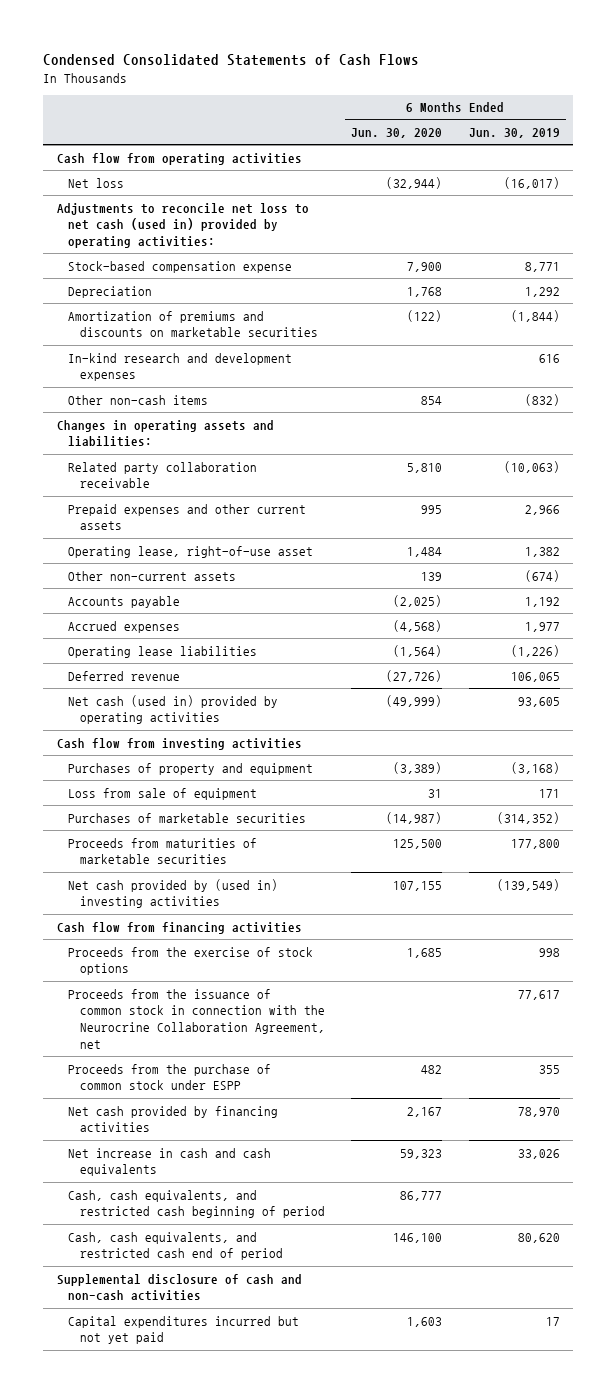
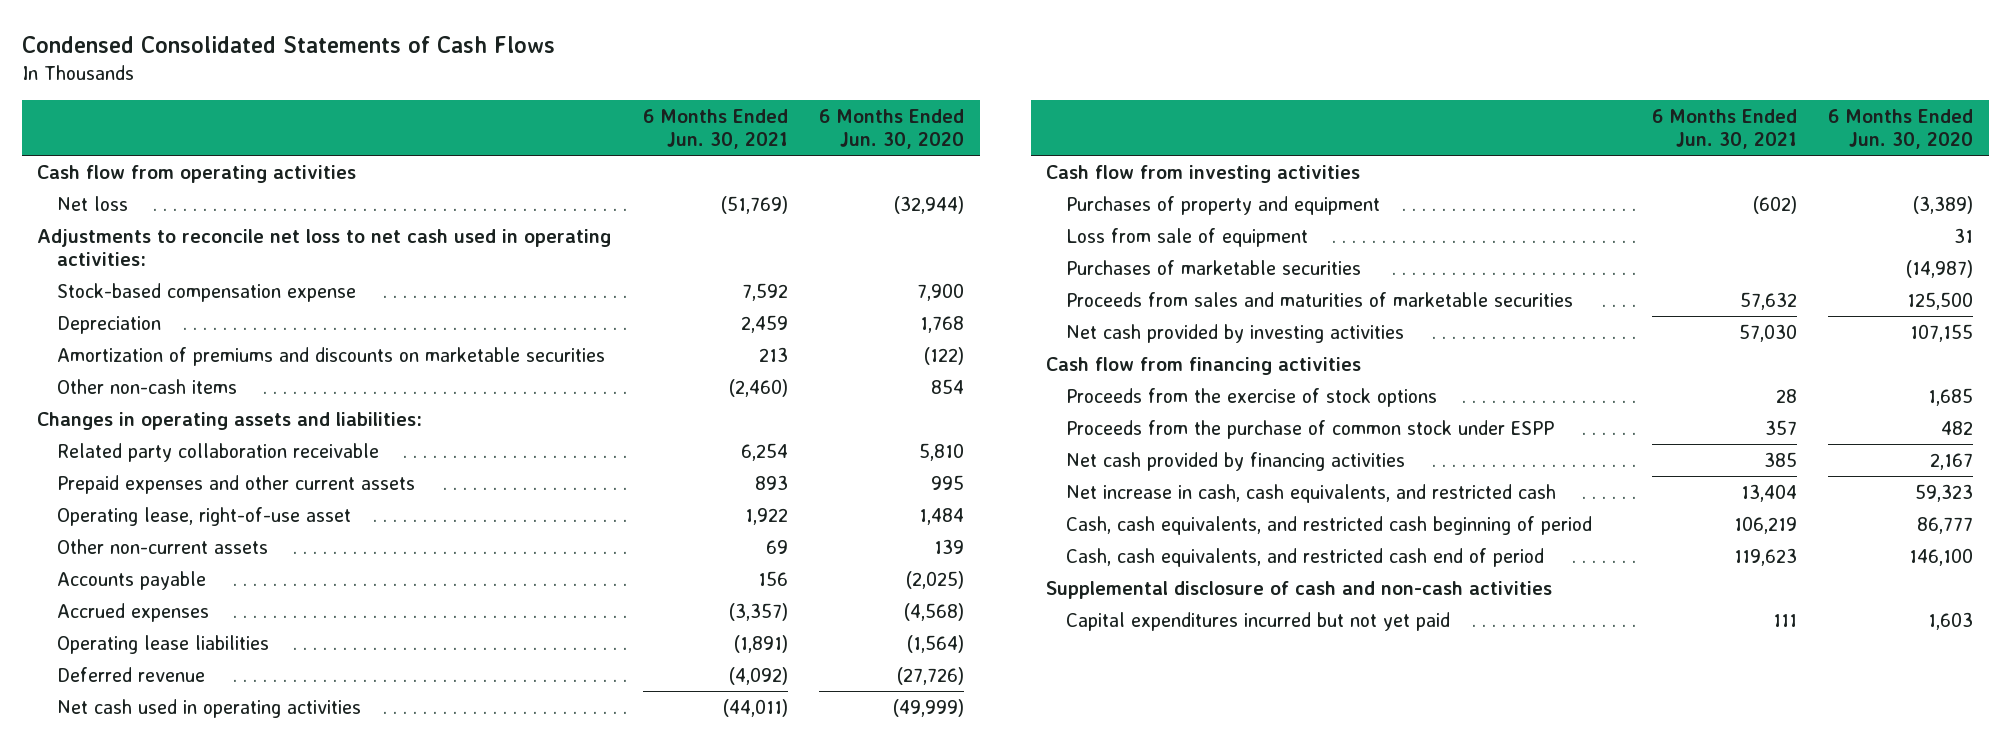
[468,128,560,139] Jun. 30, 2019 -> none
none -> [642,108,788,150] 6 Months Ended Jun. 30, 2021
[56,202,309,249] Adjustments to reconcile net loss to net cash (used in) provided by operating activities: -> [37,228,612,267] Adjustments to reconcile net loss to net cash used in operating activities:
[68,352,293,382] In-kind research and development expenses -> none
[68,694,279,725] Net cash (used in) provided by operating activities -> [56,698,361,718] Net cash used in operating activities
[68,837,258,865] Proceeds from maturities of marketable securities -> [1065,291,1573,307] Proceeds from sales and maturities of marketable securities
[68,878,279,909] Net cash provided by (used in) investing activities -> [1065,323,1404,343] Net cash provided by investing activities
[68,988,325,1049] Proceeds from the issuance of common stock in connection with the Neurocrine Collaboration Agreement, net -> none
[68,1147,272,1177] Net increase in cash and cash equivalents -> [1065,483,1556,503] Net increase in cash, cash equivalents, and restricted cash

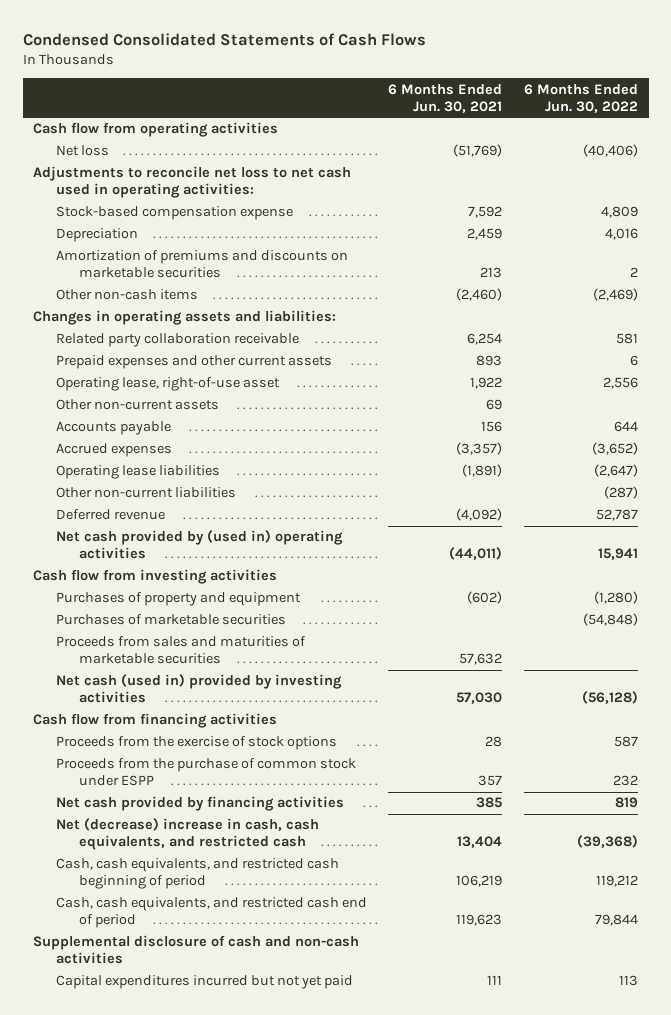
[819,108,965,150] 6 Months Ended Jun. 30, 2020 -> none
none -> [523,83,638,113] 6 Months Ended Jun. 30, 2022
none -> [55,487,236,499] Other non-current liabilities
[56,698,361,718] Net cash used in operating activities -> [55,530,343,560] Net cash provided by (used in) operating activities
[1065,227,1308,247] Loss from sale of equipment -> none
[1065,323,1404,343] Net cash provided by investing activities -> [55,674,342,704] Net cash (used in) provided by investing activities
[1065,483,1556,503] Net increase in cash, cash equivalents, and restricted cash -> [55,818,319,851] Net (decrease) increase in cash, cash equivalents, and restricted cash

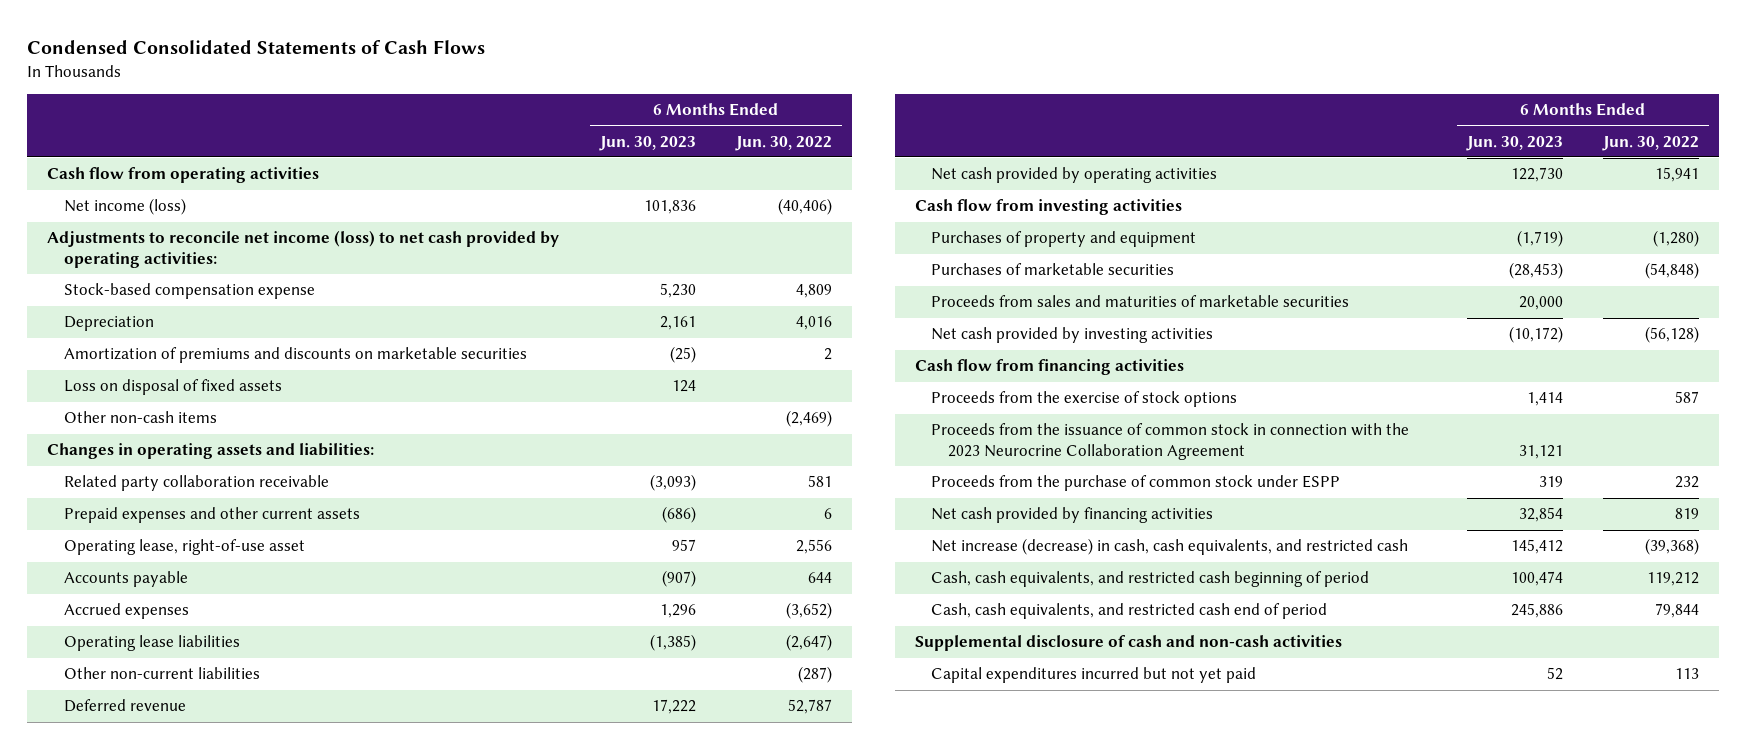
[388,83,503,113] 6 Months Ended Jun. 30, 2021 -> none
none -> [598,135,696,151] Jun. 30, 2023
[55,145,109,157] Net loss -> [63,198,186,216] Net income (loss)
[33,166,352,199] Adjustments to reconcile net loss to net cash used in operating activities: -> [47,230,560,268] Adjustments to reconcile net income (loss) to net cash provided by operating activities:
none -> [63,379,282,396] Loss on disposal of fixed assets
[55,399,219,411] Other non-current assets -> none
[55,530,343,560] Net cash provided by (used in) operating activities -> [931,167,1218,184] Net cash provided by operating activities
[55,674,342,704] Net cash (used in) provided by investing activities -> [931,327,1214,344] Net cash provided by investing activities
none -> [931,423,1410,460] Proceeds from the issuance of common stock in connection with the 2023 Neurocrine Collaboration Agreement
[55,818,319,851] Net (decrease) increase in cash, cash equivalents, and restricted cash -> [931,538,1409,556] Net increase (decrease) in cash, cash equivalents, and restricted cash

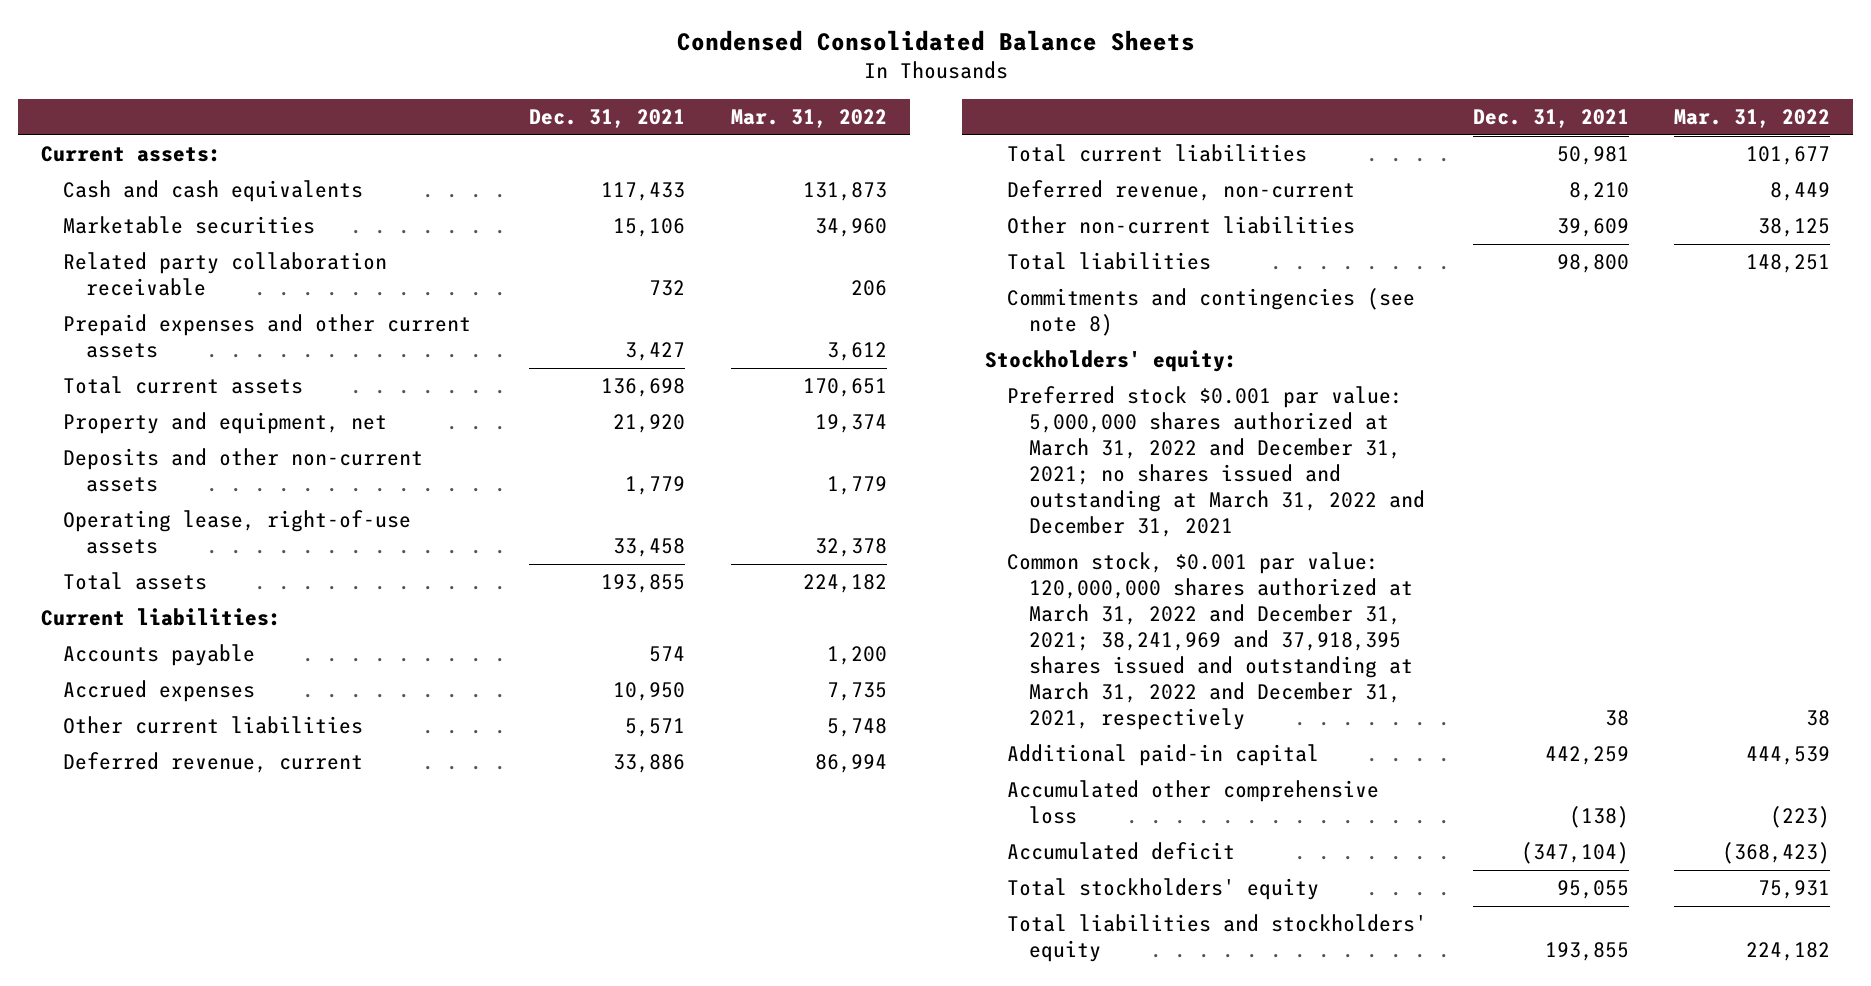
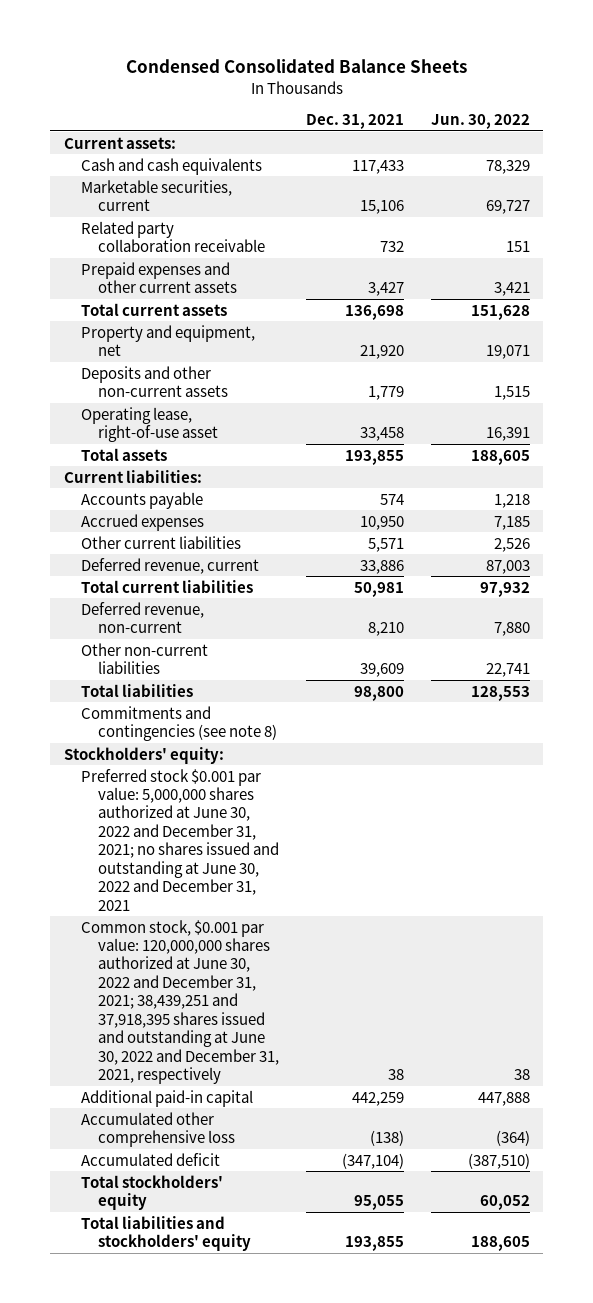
[730,109,887,129] Mar. 31, 2022 -> none
none -> [430,114,530,130] Jun. 30, 2022
[63,216,316,235] Marketable securities -> [80,179,232,212] Marketable securities, current
[63,510,412,555] Operating lease, right-of-use assets -> [80,406,219,443] Operating lease, right-of-use asset
[1006,386,1426,538] Preferred stock $0.001 par value: 5,000,000 shares authorized at March 31, 2022 and December 31, 2021; no shares issued and outstanding at March 31, 2022 and December 31, 2021 -> [80,768,280,911] Preferred stock $0.001 par value: 5,000,000 shares authorized at June 30, 2022 and December 31, 2021; no shares issued and outstanding at June 30, 2022 and December 31, 2021
[1006,552,1414,731] Common stock, $0.001 par value: 120,000,000 shares authorized at March 31, 2022 and December 31, 2021; 38,241,969 and 37,918,395 shares issued and outstanding at March 31, 2022 and December 31, 2021, respectively -> [80,919,280,1085] Common stock, $0.001 par value: 120,000,000 shares authorized at June 30, 2022 and December 31, 2021; 38,439,251 and 37,918,395 shares issued and outstanding at June 30, 2022 and December 31, 2021, respectively

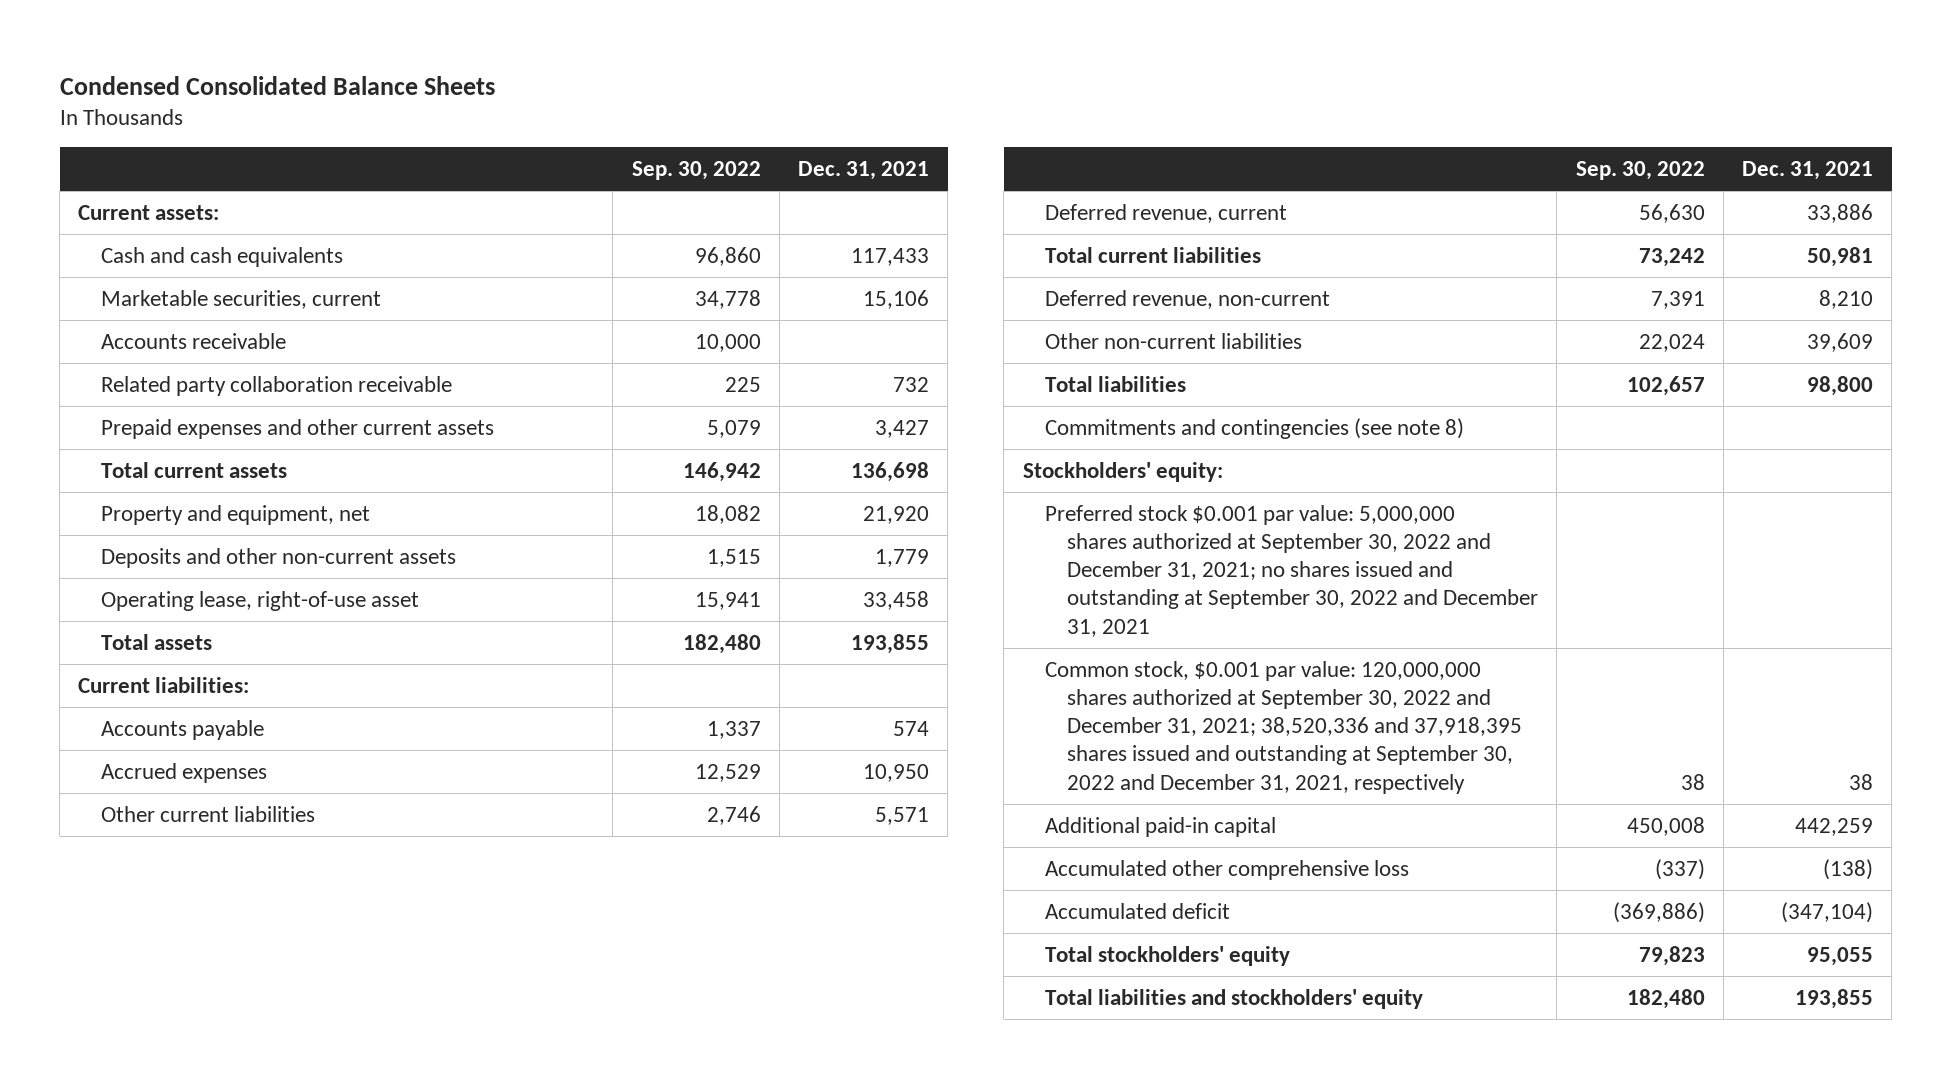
[430,114,530,130] Jun. 30, 2022 -> none
none -> [631,160,761,180] Sep. 30, 2022
none -> [100,332,286,349] Accounts receivable
[80,768,280,911] Preferred stock $0.001 par value: 5,000,000 shares authorized at June 30, 2022 and December 31, 2021; no shares issued and outstanding at June 30, 2022 and December 31, 2021 -> [1044,504,1539,637] Preferred stock $0.001 par value: 5,000,000 shares authorized at September 30, 2022 and December 31, 2021; no shares issued and outstanding at September 30, 2022 and December 31, 2021
[80,919,280,1085] Common stock, $0.001 par value: 120,000,000 shares authorized at June 30, 2022 and December 31, 2021; 38,439,251 and 37,918,395 shares issued and outstanding at June 30, 2022 and December 31, 2021, respectively -> [1044,660,1523,794] Common stock, $0.001 par value: 120,000,000 shares authorized at September 30, 2022 and December 31, 2021; 38,520,336 and 37,918,395 shares issued and outstanding at September 30, 2022 and December 31, 2021, respectively

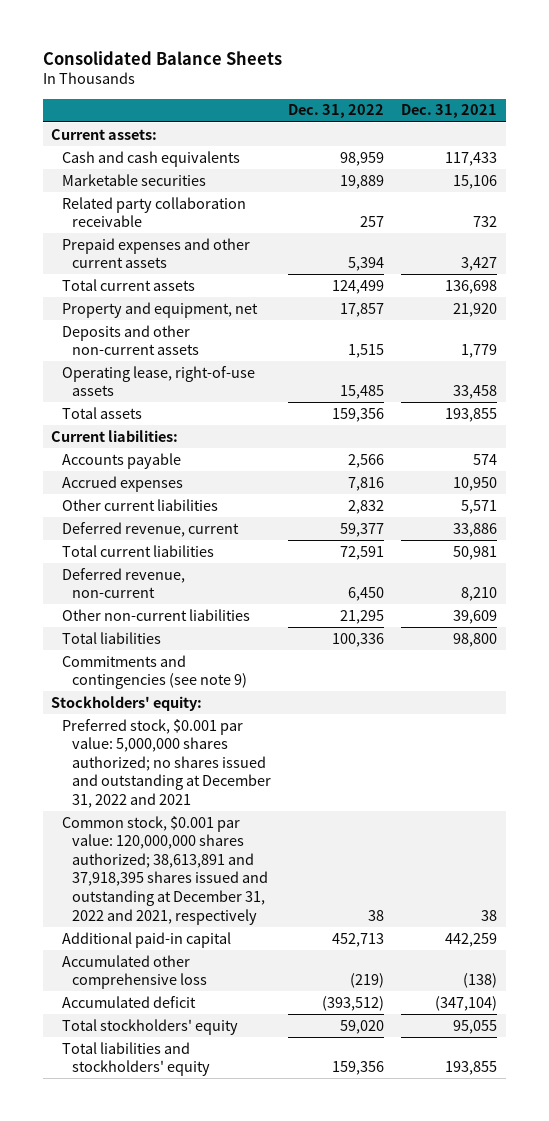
[59,75,495,95] Condensed Consolidated Balance Sheets -> [42,51,282,66] Consolidated Balance Sheets
[631,160,761,180] Sep. 30, 2022 -> none
none -> [288,104,385,119] Dec. 31, 2022
[100,332,286,349] Accounts receivable -> none
[100,289,381,309] Marketable securities, current -> [61,173,206,186] Marketable securities
[100,590,419,611] Operating lease, right-of-use asset -> [61,365,255,397] Operating lease, right-of-use assets
[1044,417,1464,439] Commitments and contingencies (see note 8) -> [61,654,248,690] Commitments and contingencies (see note 9)
[1044,504,1539,637] Preferred stock $0.001 par value: 5,000,000 shares authorized at September 30, 2022 and December 31, 2021; no shares issued and outstanding at September 30, 2022 and December 31, 2021 -> [61,718,272,808] Preferred stock, $0.001 par value: 5,000,000 shares authorized; no shares issued and outstanding at December 31, 2022 and 2021
[1044,660,1523,794] Common stock, $0.001 par value: 120,000,000 shares authorized at September 30, 2022 and December 31, 2021; 38,520,336 and 37,918,395 shares issued and outstanding at September 30, 2022 and December 31, 2021, respectively -> [61,815,269,925] Common stock, $0.001 par value: 120,000,000 shares authorized; 38,613,891 and 37,918,395 shares issued and outstanding at December 31, 2022 and 2021, respectively

